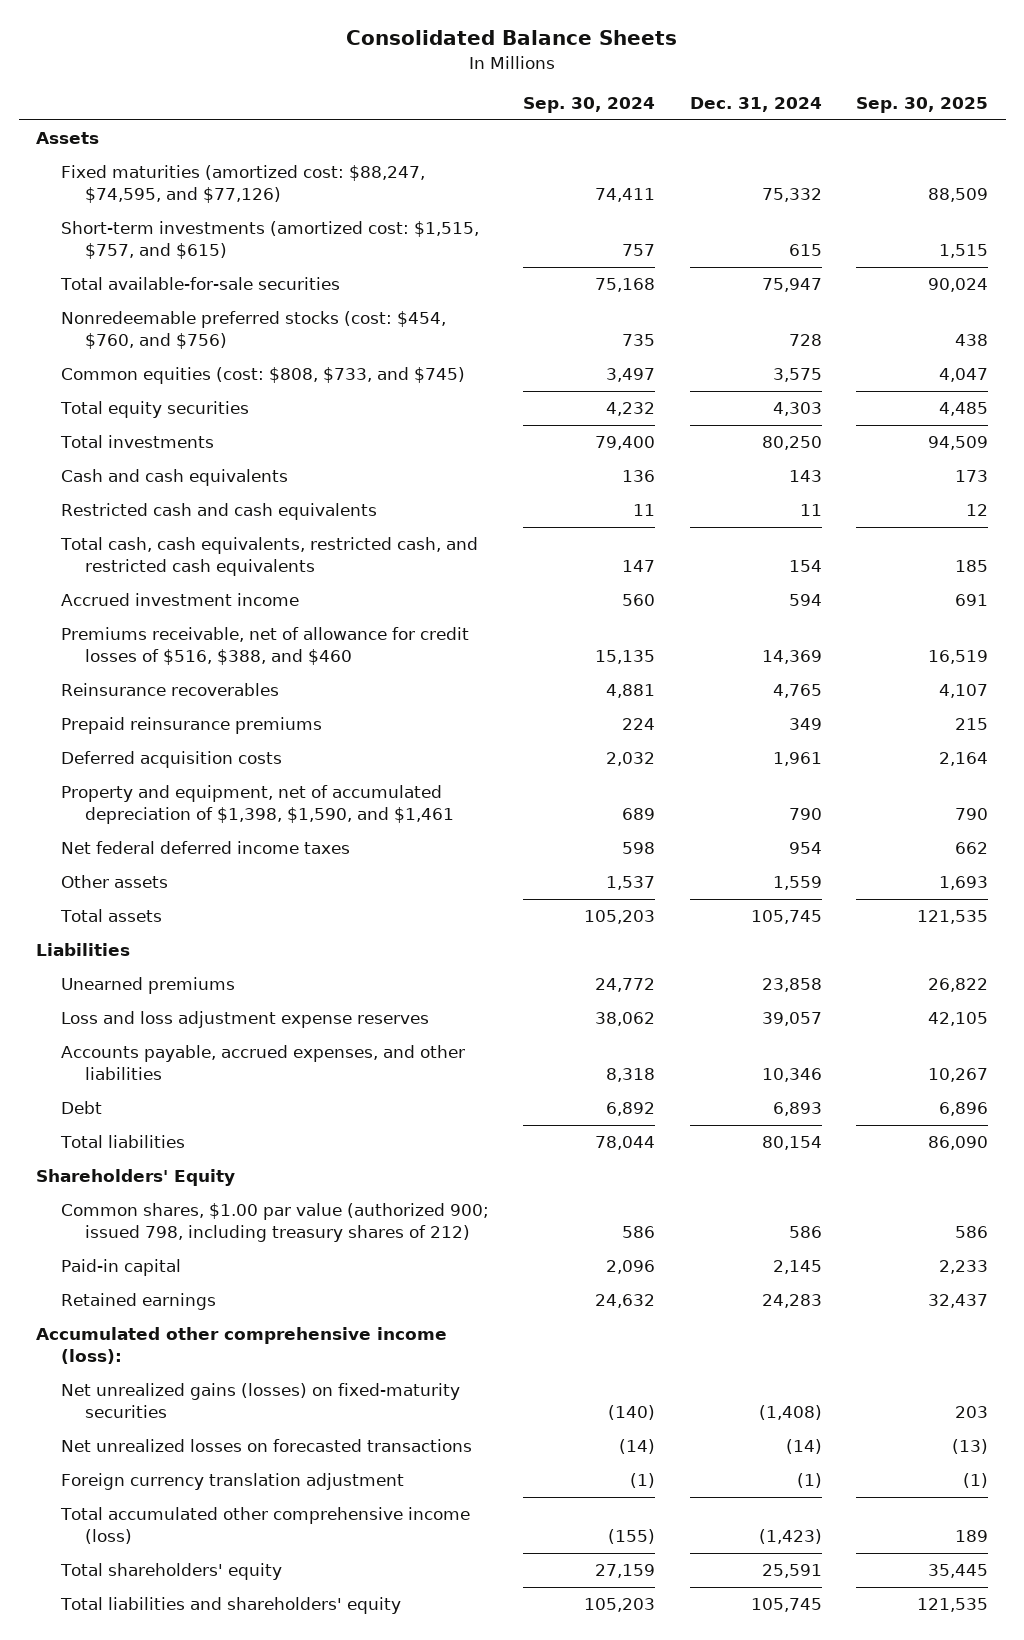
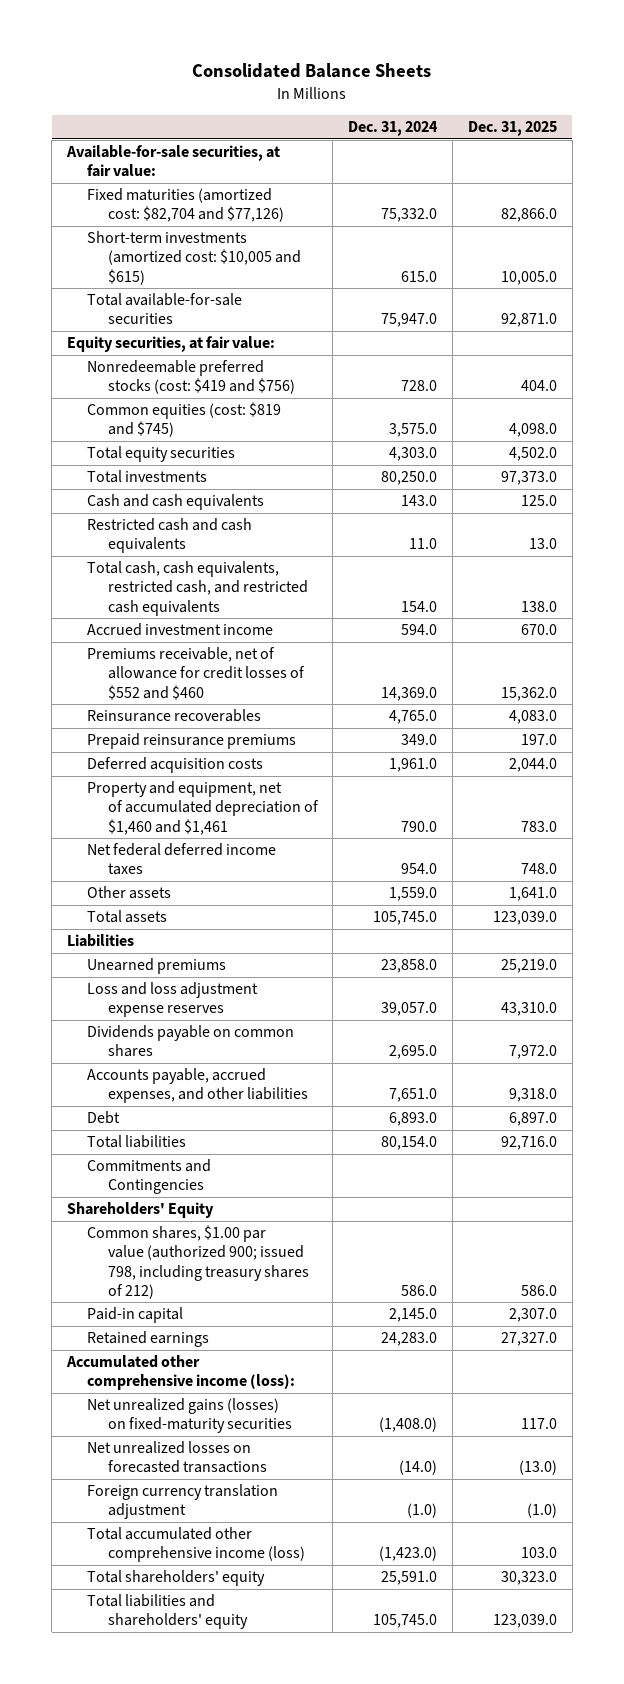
[523,97,656,114] Sep. 30, 2024 -> none
[856,97,989,114] Sep. 30, 2025 -> none
none -> [467,121,557,137] Dec. 31, 2025
[35,132,99,145] Assets -> none
none -> [66,145,281,178] Available-for-sale securities, at fair value:
[60,165,425,203] Fixed maturities (amortized cost: $88,247, $74,595, and $77,126) -> [87,188,284,223] Fixed maturities (amortized cost: $82,704 and $77,126)
[761,187,822,202] 75,332 -> [381,208,438,223] 75,332.0
[60,221,479,259] Short-term investments (amortized cost: $1,515, $757, and $615) -> [87,231,301,285] Short-term investments (amortized cost: $10,005 and $615)
[788,243,822,256] 615 -> [401,270,438,282] 615.0
[761,278,822,293] 75,947 -> [381,313,438,328] 75,947.0
none -> [67,336,276,353] Equity securities, at fair value:
[60,311,446,349] Nonredeemable preferred stocks (cost: $454, $760, and $756) -> [87,360,295,395] Nonredeemable preferred stocks (cost: $419 and $756)
[788,333,822,346] 728 -> [401,380,438,392] 728.0
[60,367,465,385] Common equities (cost: $808, $733, and $745) -> [87,402,282,438] Common equities (cost: $819 and $745)
[772,368,822,383] 3,575 -> [389,423,438,438] 3,575.0
[772,402,822,417] 4,303 -> [389,447,438,462] 4,303.0
[761,436,822,451] 80,250 -> [381,471,438,486] 80,250.0
[788,470,822,483] 143 -> [401,495,438,507] 143.0
[799,504,822,517] 11 -> [409,538,438,550] 11.0
[788,559,822,572] 154 -> [401,600,438,612] 154.0
[788,594,822,607] 594 -> [401,624,438,636] 594.0
[60,627,469,665] Premiums receivable, net of allowance for credit losses of $516, $388, and $460 -> [87,647,305,700] Premiums receivable, net of allowance for credit losses of $552 and $460
[761,649,822,664] 14,369 -> [381,686,438,701] 14,369.0
[772,684,822,699] 4,765 -> [389,710,438,725] 4,765.0
[788,718,822,731] 349 -> [401,734,438,746] 349.0
[772,752,822,767] 1,961 -> [389,758,438,773] 1,961.0
[60,785,455,824] Property and equipment, net of accumulated depreciation of $1,398, $1,590, and $1,461 -> [87,781,319,835] Property and equipment, net of accumulated depreciation of $1,460 and $1,461
[788,807,822,820] 790 -> [401,820,438,832] 790.0
[788,842,822,855] 954 -> [401,863,438,875] 954.0
[772,876,822,891] 1,559 -> [389,887,438,902] 1,559.0
[750,910,822,925] 105,745 -> [373,911,438,926] 105,745.0
[761,978,822,993] 23,858 -> [381,959,438,974] 23,858.0
[761,1012,822,1027] 39,057 -> [381,1002,438,1017] 39,057.0
none -> [87,1025,295,1058] Dividends payable on common shares
[761,1067,822,1082] 10,346 -> [389,1088,438,1103] 7,651.0
[772,1102,822,1117] 6,893 -> [389,1112,438,1127] 6,893.0
[761,1136,822,1151] 80,154 -> [381,1136,438,1151] 80,154.0
none -> [87,1159,212,1195] Commitments and Contingencies
[788,1225,822,1238] 586 -> [401,1284,438,1296] 586.0
[772,1260,822,1275] 2,145 -> [389,1308,438,1323] 2,145.0
[761,1294,822,1309] 24,283 -> [381,1332,438,1347] 24,283.0
[758,1404,822,1420] (1,408) -> [379,1417,438,1433] (1,408.0)
[785,1439,822,1455] (14) -> [399,1460,438,1476] (14.0)
[796,1473,822,1489] (1) -> [407,1503,438,1519] (1.0)
[758,1528,822,1544] (1,423) -> [379,1546,438,1562] (1,423.0)
[761,1564,822,1579] 25,591 -> [381,1571,438,1586] 25,591.0
[750,1598,822,1613] 105,745 -> [373,1614,438,1629] 105,745.0

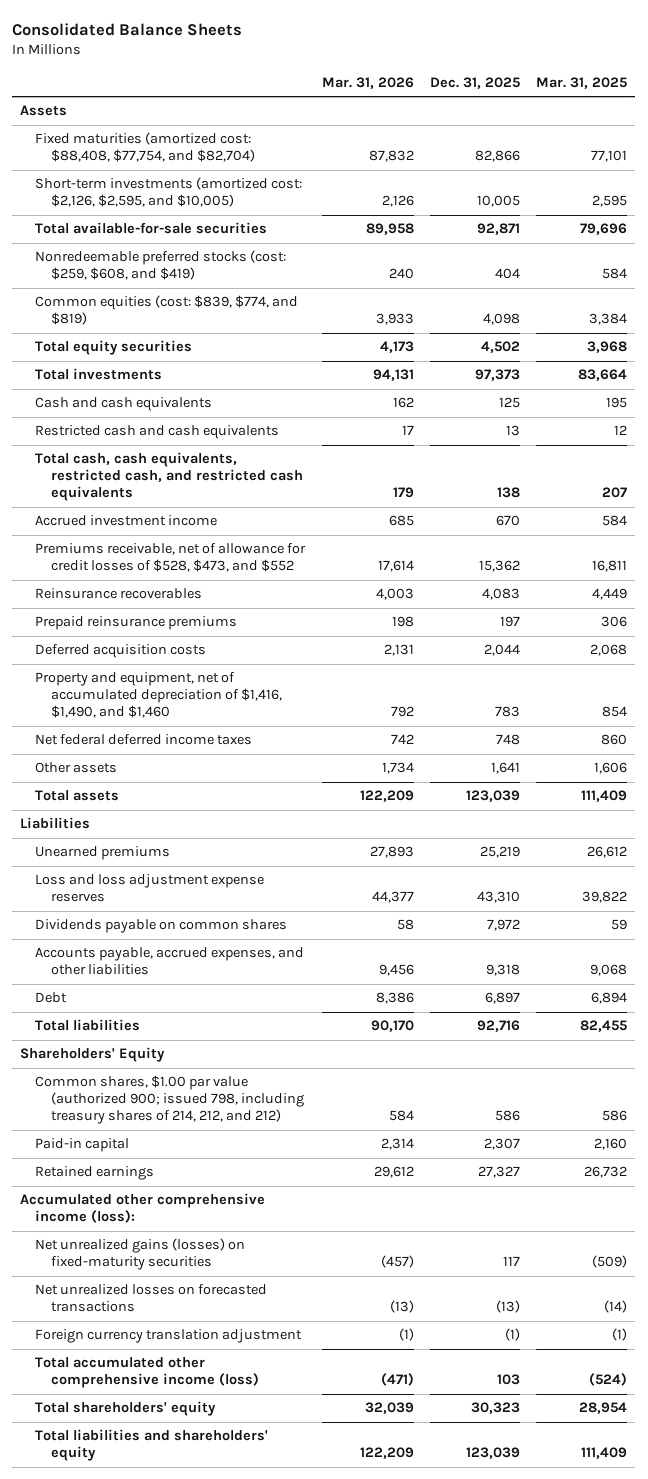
[348,121,439,137] Dec. 31, 2024 -> none
none -> [321,77,414,90] Mar. 31, 2026
none -> [536,77,628,90] Mar. 31, 2025
[66,145,281,178] Available-for-sale securities, at fair value: -> none
[67,336,276,353] Equity securities, at fair value: -> none
none -> [20,105,68,117] Assets
[87,188,284,223] Fixed maturities (amortized cost: $82,704 and $77,126) -> [35,132,255,163] Fixed maturities (amortized cost: $88,408, $77,754, and $82,704)
[500,208,557,223] 82,866.0 -> [474,150,520,163] 82,866
[87,231,301,285] Short-term investments (amortized cost: $10,005 and $615) -> [35,177,303,208] Short-term investments (amortized cost: $2,126, $2,595, and $10,005)
[500,270,557,285] 10,005.0 -> [476,195,520,208] 10,005
[500,313,557,328] 92,871.0 -> [476,223,520,236] 92,871
[87,360,295,395] Nonredeemable preferred stocks (cost: $419 and $756) -> [35,250,287,281] Nonredeemable preferred stocks (cost: $259, $608, and $419)
[520,380,557,392] 404.0 -> [494,268,520,280] 404
[87,402,282,438] Common equities (cost: $819 and $745) -> [35,295,299,326] Common equities (cost: $839, $774, and $819)
[508,423,557,438] 4,098.0 -> [482,313,520,326] 4,098
[508,447,557,462] 4,502.0 -> [480,341,520,354] 4,502
[500,471,557,486] 97,373.0 -> [474,369,520,382] 97,373
[520,495,557,507] 125.0 -> [498,397,520,409] 125
[528,538,557,550] 13.0 -> [505,425,520,437] 13
[520,600,557,612] 138.0 -> [496,487,520,499] 138
[520,624,557,636] 670.0 -> [495,515,520,527] 670
[87,647,305,700] Premiums receivable, net of allowance for credit losses of $552 and $460 -> [35,543,307,573] Premiums receivable, net of allowance for credit losses of $528, $473, and $552
[500,686,557,701] 15,362.0 -> [478,560,520,573] 15,362
[508,710,557,725] 4,083.0 -> [481,588,520,601] 4,083
[520,734,557,746] 197.0 -> [499,616,520,628] 197
[508,758,557,773] 2,044.0 -> [483,644,520,657] 2,044
[87,781,319,835] Property and equipment, net of accumulated depreciation of $1,460 and $1,461 -> [35,672,282,719] Property and equipment, net of accumulated depreciation of $1,416, $1,490, and $1,460
[520,820,557,832] 783.0 -> [494,706,520,718] 783
[520,863,557,875] 748.0 -> [495,734,520,746] 748
[508,887,557,902] 1,641.0 -> [490,762,520,775] 1,641
[492,911,557,926] 123,039.0 -> [465,790,520,803] 123,039
[87,1159,212,1195] Commitments and Contingencies -> none
[500,959,557,974] 25,219.0 -> [479,846,520,859] 25,219
[500,1002,557,1017] 43,310.0 -> [476,891,520,904] 43,310
[508,1045,557,1060] 7,972.0 -> [486,919,520,932] 7,972
[508,1088,557,1103] 9,318.0 -> [485,964,520,977] 9,318
[508,1112,557,1127] 6,897.0 -> [484,992,520,1005] 6,897
[500,1136,557,1151] 92,716.0 -> [476,1020,520,1033] 92,716
[87,1225,309,1299] Common shares, $1.00 par value (authorized 900; issued 798, including treasury shares of 212) -> [35,1075,304,1125] Common shares, $1.00 par value (authorized 900; issued 798, including treasury shares of 214, 212, and 212)
[520,1284,557,1296] 586.0 -> [494,1110,520,1122] 586
[508,1308,557,1323] 2,307.0 -> [483,1138,520,1151] 2,307
[500,1332,557,1347] 27,327.0 -> [477,1166,520,1179] 27,327
[520,1418,557,1430] 117.0 -> [502,1256,520,1267] 117
[518,1460,557,1476] (13.0) -> [495,1300,520,1314] (13)
[526,1503,557,1519] (1.0) -> [504,1328,520,1342] (1)
[520,1547,557,1559] 103.0 -> [496,1374,520,1386] 103
[500,1571,557,1586] 30,323.0 -> [470,1402,520,1415] 30,323
[492,1614,557,1629] 123,039.0 -> [465,1447,520,1460] 123,039

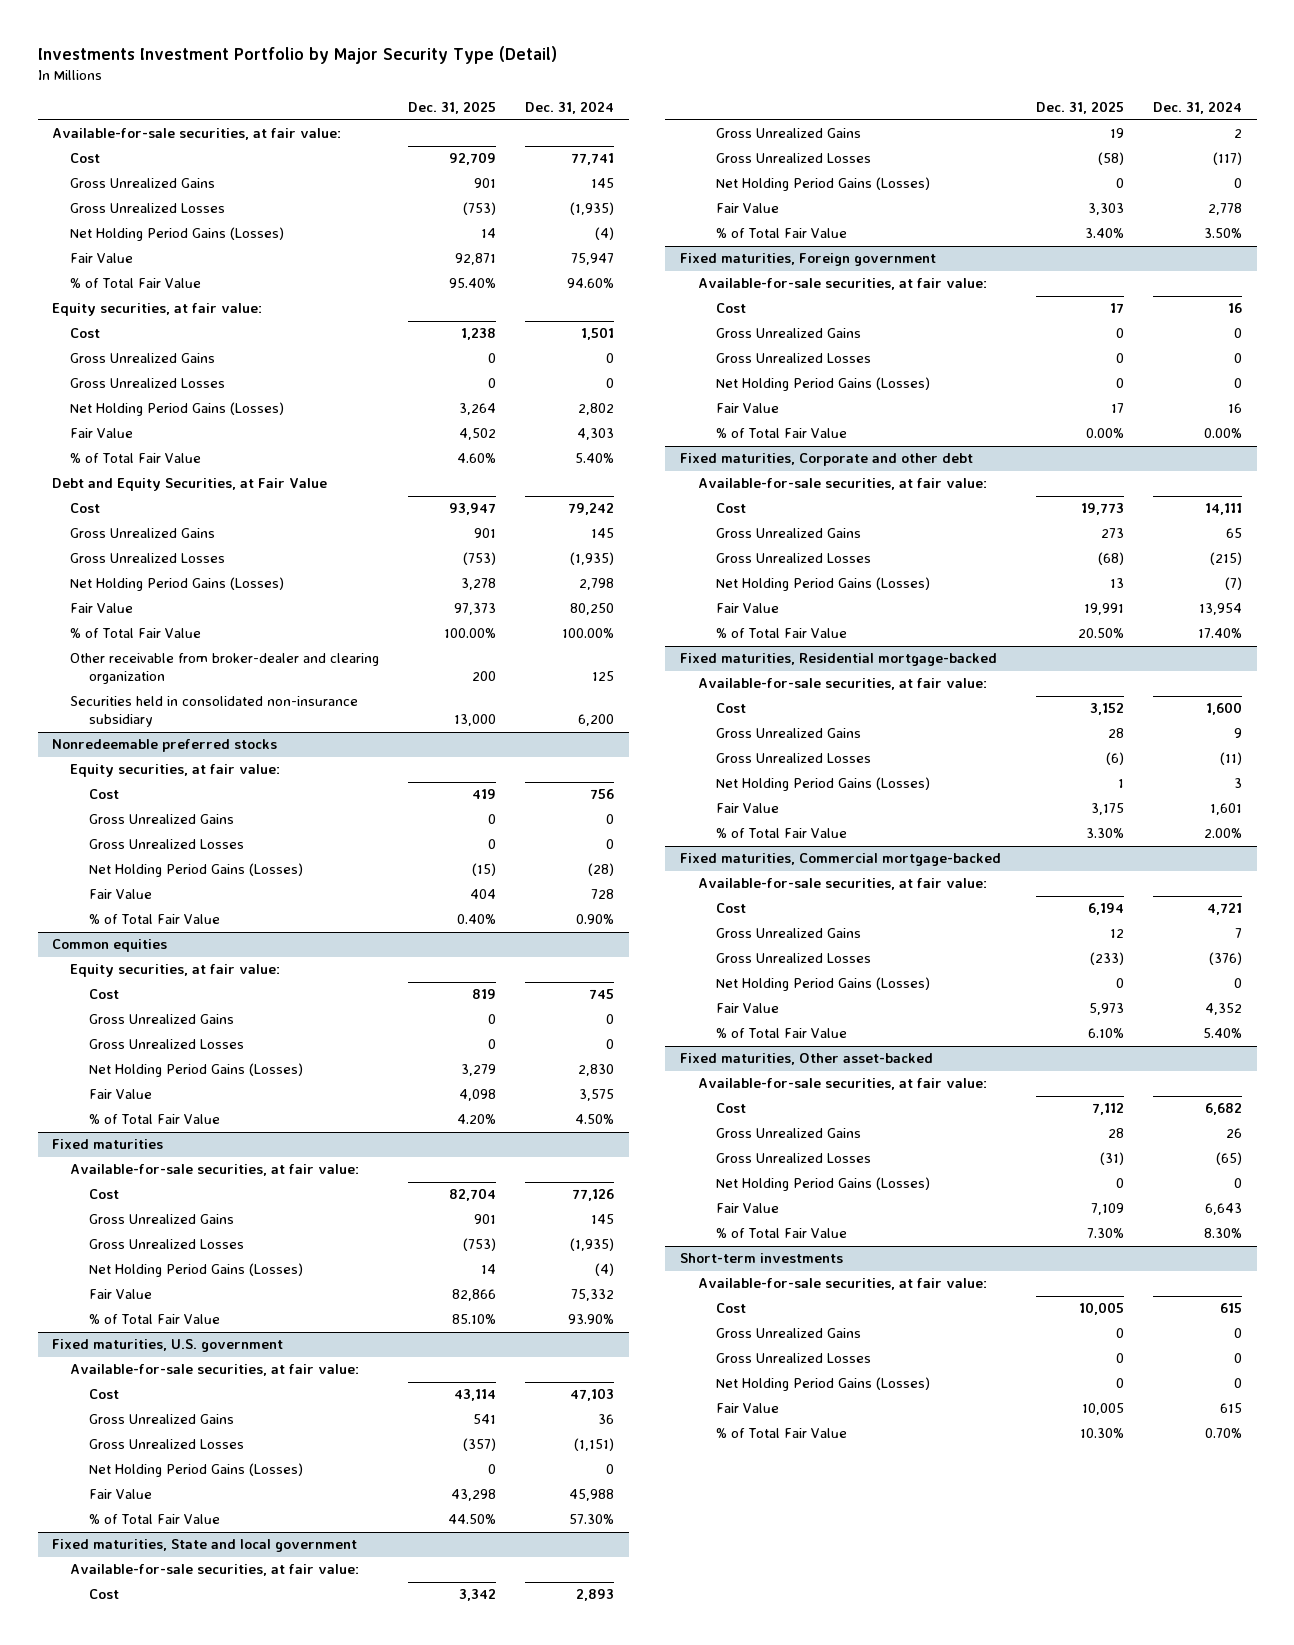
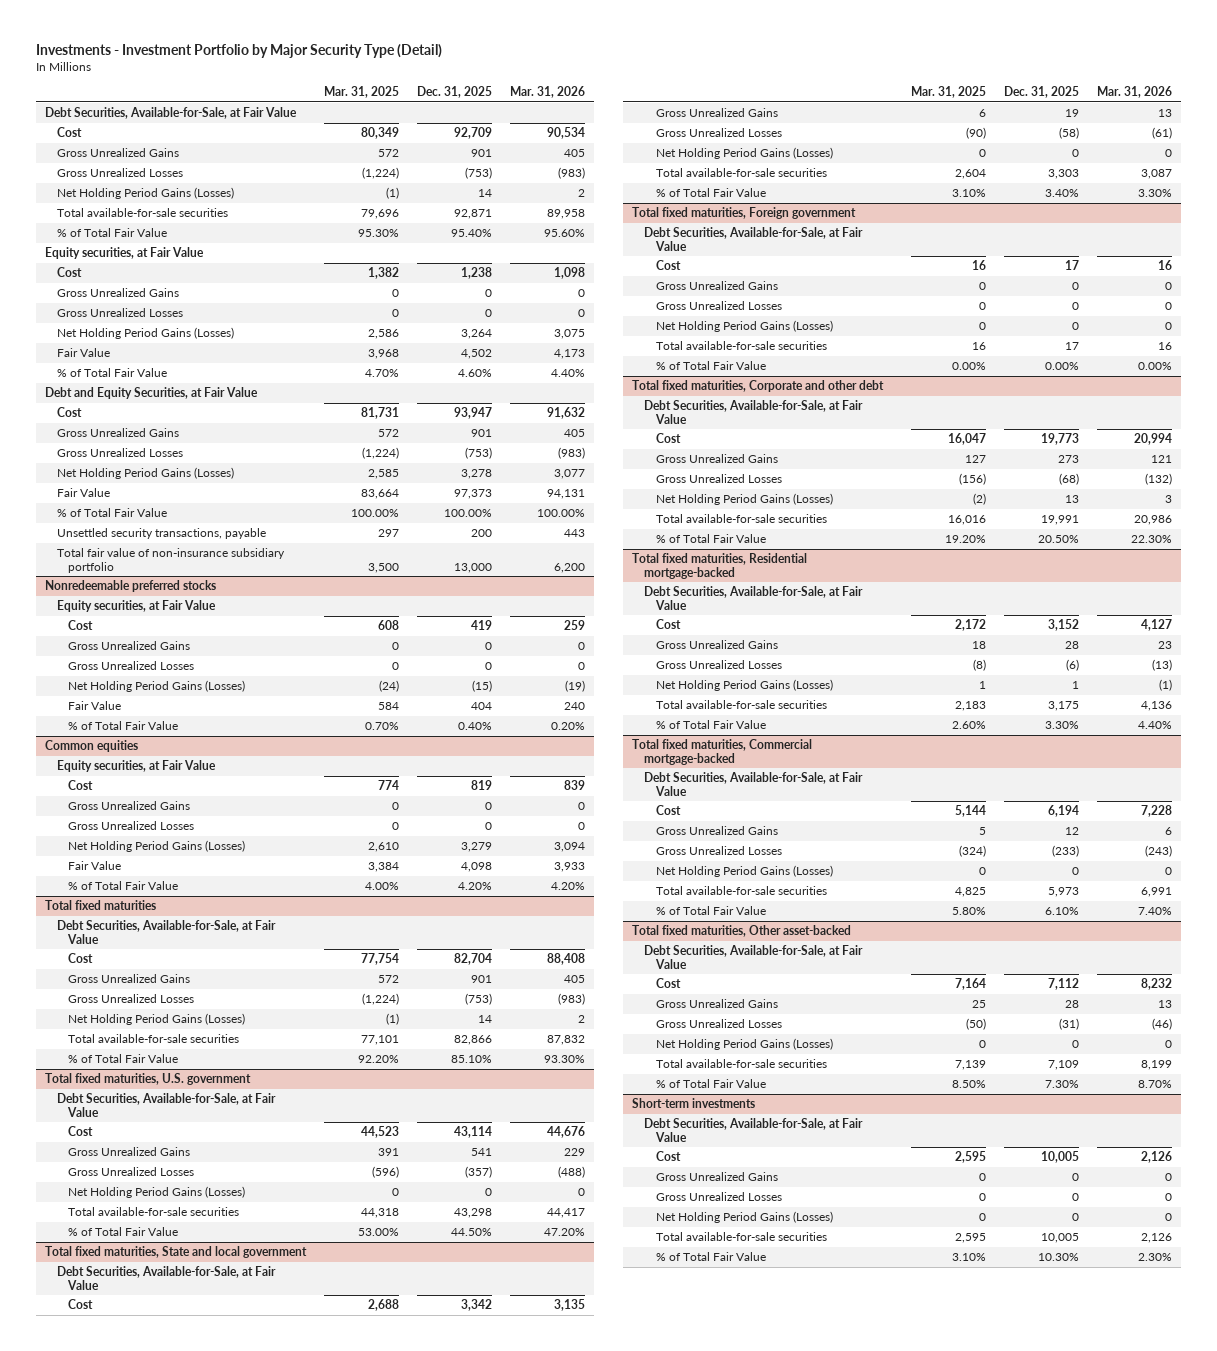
[37,46,557,65] Investments Investment Portfolio by Major Security Type (Detail) -> [36,43,443,58] Investments - Investment Portfolio by Major Security Type (Detail)
[525,101,615,115] Dec. 31, 2024 -> none
none -> [324,86,400,99] Mar. 31, 2025
none -> [509,86,585,99] Mar. 31, 2026
[52,128,342,141] Available-for-sale securities, at fair value: -> [45,107,298,120] Debt Securities, Available-for-Sale, at Fair Value
[70,253,134,264] Fair Value -> [56,208,228,218] Total available-for-sale securities
[52,303,263,317] Equity securities, at fair value: -> [45,247,205,260] Equity securities, at Fair Value
[70,653,380,685] Other receivable from broker-dealer and clearing organization -> none
none -> [56,528,266,540] Unsettled security transactions, payable
[70,696,359,728] Securities held in consolidated non-insurance subsidiary -> [56,548,285,573] Total fair value of non-insurance subsidiary portfolio
[70,764,281,778] Equity securities, at fair value: -> [56,600,216,613] Equity securities, at Fair Value
[70,964,281,978] Equity securities, at fair value: -> [56,760,216,773] Equity securities, at Fair Value
[52,1139,164,1150] Fixed maturities -> [45,900,157,911] Total fixed maturities
[70,1164,360,1177] Available-for-sale securities, at fair value: -> [56,920,276,944] Debt Securities, Available-for-Sale, at Fair Value
[88,1289,152,1300] Fair Value -> [68,1034,240,1044] Total available-for-sale securities
[52,1339,284,1353] Fixed maturities, U.S. government -> [45,1073,252,1086] Total fixed maturities, U.S. government
[70,1364,360,1377] Available-for-sale securities, at fair value: -> [56,1093,276,1117] Debt Securities, Available-for-Sale, at Fair Value
[88,1489,152,1500] Fair Value -> [68,1207,240,1217] Total available-for-sale securities
[52,1539,358,1553] Fixed maturities, State and local government -> [45,1246,308,1259] Total fixed maturities, State and local government
[70,1564,360,1577] Available-for-sale securities, at fair value: -> [56,1266,276,1290] Debt Securities, Available-for-Sale, at Fair Value
[716,203,780,214] Fair Value -> [655,168,827,178] Total available-for-sale securities
[679,253,936,267] Fixed maturities, Foreign government -> [632,207,857,220] Total fixed maturities, Foreign government
[698,278,988,291] Available-for-sale securities, at fair value: -> [643,227,863,251] Debt Securities, Available-for-Sale, at Fair Value
[716,403,780,414] Fair Value -> [655,341,827,351] Total available-for-sale securities
[679,453,973,467] Fixed maturities, Corporate and other debt -> [632,380,885,393] Total fixed maturities, Corporate and other debt
[698,478,988,491] Available-for-sale securities, at fair value: -> [643,400,863,424] Debt Securities, Available-for-Sale, at Fair Value
[716,603,780,614] Fair Value -> [655,514,827,524] Total available-for-sale securities
[679,653,997,667] Fixed maturities, Residential mortgage-backed -> [632,553,808,579] Total fixed maturities, Residential mortgage-backed
[698,678,988,691] Available-for-sale securities, at fair value: -> [643,586,863,610] Debt Securities, Available-for-Sale, at Fair Value
[716,803,780,814] Fair Value -> [655,700,827,710] Total available-for-sale securities
[679,853,1001,867] Fixed maturities, Commercial mortgage-backed -> [632,739,813,765] Total fixed maturities, Commercial mortgage-backed
[698,878,988,891] Available-for-sale securities, at fair value: -> [643,772,863,796] Debt Securities, Available-for-Sale, at Fair Value
[716,1003,780,1014] Fair Value -> [655,886,827,896] Total available-for-sale securities
[679,1053,933,1066] Fixed maturities, Other asset-backed -> [632,925,852,938] Total fixed maturities, Other asset-backed
[698,1078,988,1091] Available-for-sale securities, at fair value: -> [643,945,863,969] Debt Securities, Available-for-Sale, at Fair Value
[716,1203,780,1214] Fair Value -> [655,1059,827,1069] Total available-for-sale securities
[698,1278,988,1291] Available-for-sale securities, at fair value: -> [643,1118,863,1142] Debt Securities, Available-for-Sale, at Fair Value
[716,1403,780,1414] Fair Value -> [655,1232,827,1242] Total available-for-sale securities

